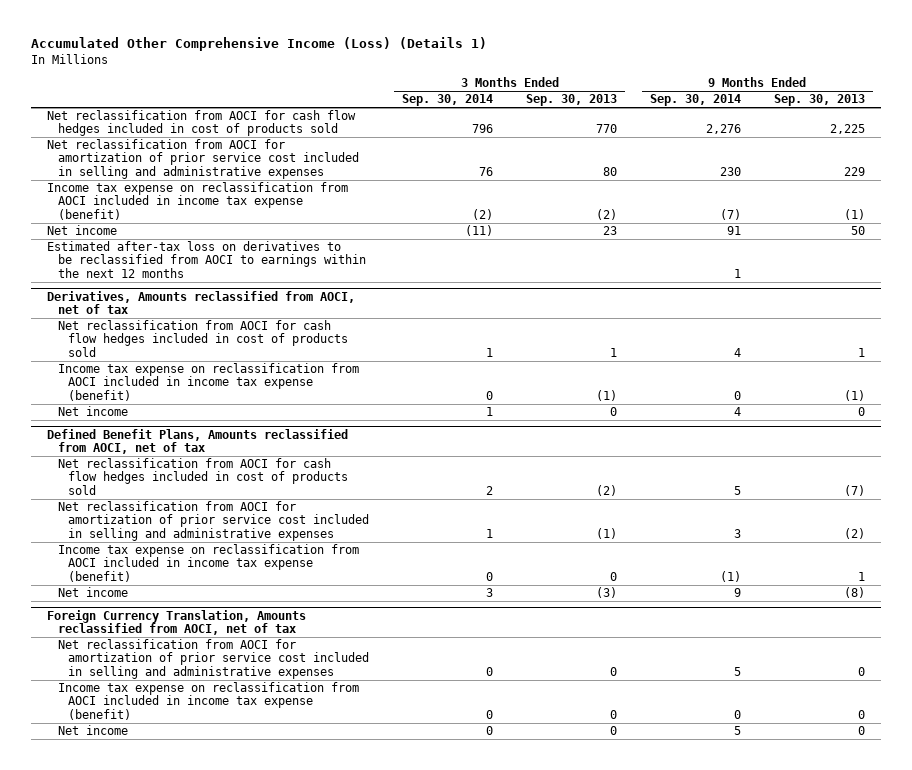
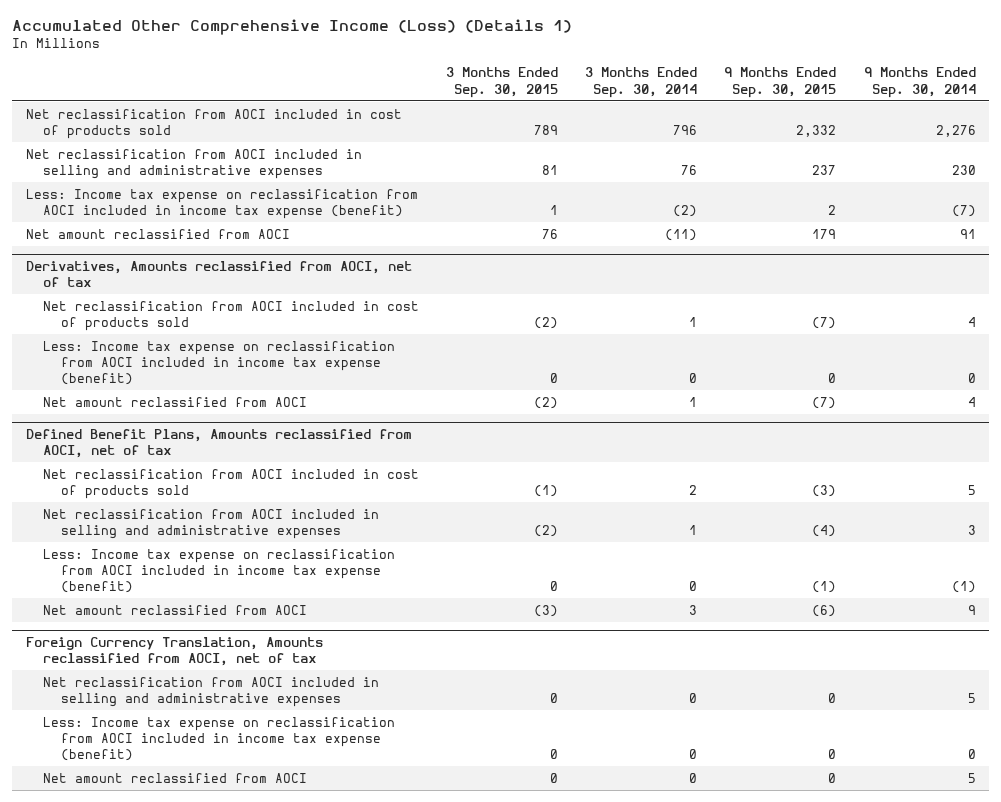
[525,94,617,107] Sep. 30, 2013 -> none
[773,94,865,107] Sep. 30, 2013 -> none
none -> [446,67,559,98] 3 Months Ended Sep. 30, 2015
none -> [724,67,837,98] 9 Months Ended Sep. 30, 2015
[47,241,366,278] Estimated after-tax loss on derivatives to be reclassified from AOCI to earnings within the next 12 months -> none
[47,110,357,137] Net reclassification from AOCI for cash flow hedges included in cost of products sold -> [25,108,402,139] Net reclassification from AOCI included in cost of products sold
[47,139,359,179] Net reclassification from AOCI for amortization of prior service cost included in selling and administrative expenses -> [25,148,362,179] Net reclassification from AOCI included in selling and administrative expenses
[47,182,349,220] Income tax expense on reclassification from AOCI included in income tax expense (benefit) -> [25,188,418,219] Less: Income tax expense on reclassification from AOCI included in income tax expense (benefit)
[47,225,118,236] Net income -> [25,228,290,239] Net amount reclassified from AOCI
[57,320,349,357] Net reclassification from AOCI for cash flow hedges included in cost of products sold -> [43,300,420,331] Net reclassification from AOCI included in cost of products sold
[57,363,359,401] Income tax expense on reclassification from AOCI included in income tax expense (benefit) -> [43,340,396,385] Less: Income tax expense on reclassification from AOCI included in income tax expense (benefit)
[57,406,128,417] Net income -> [43,396,308,407] Net amount reclassified from AOCI
[57,458,349,495] Net reclassification from AOCI for cash flow hedges included in cost of products sold -> [43,468,420,499] Net reclassification from AOCI included in cost of products sold
[57,501,370,541] Net reclassification from AOCI for amortization of prior service cost included in selling and administrative expenses -> [43,508,380,539] Net reclassification from AOCI included in selling and administrative expenses
[57,544,359,582] Income tax expense on reclassification from AOCI included in income tax expense (benefit) -> [43,548,396,593] Less: Income tax expense on reclassification from AOCI included in income tax expense (benefit)
[57,587,128,598] Net income -> [43,604,308,615] Net amount reclassified from AOCI
[57,639,370,679] Net reclassification from AOCI for amortization of prior service cost included in selling and administrative expenses -> [43,676,380,707] Net reclassification from AOCI included in selling and administrative expenses
[57,682,359,720] Income tax expense on reclassification from AOCI included in income tax expense (benefit) -> [43,716,396,761] Less: Income tax expense on reclassification from AOCI included in income tax expense (benefit)
[57,725,128,736] Net income -> [43,772,308,783] Net amount reclassified from AOCI

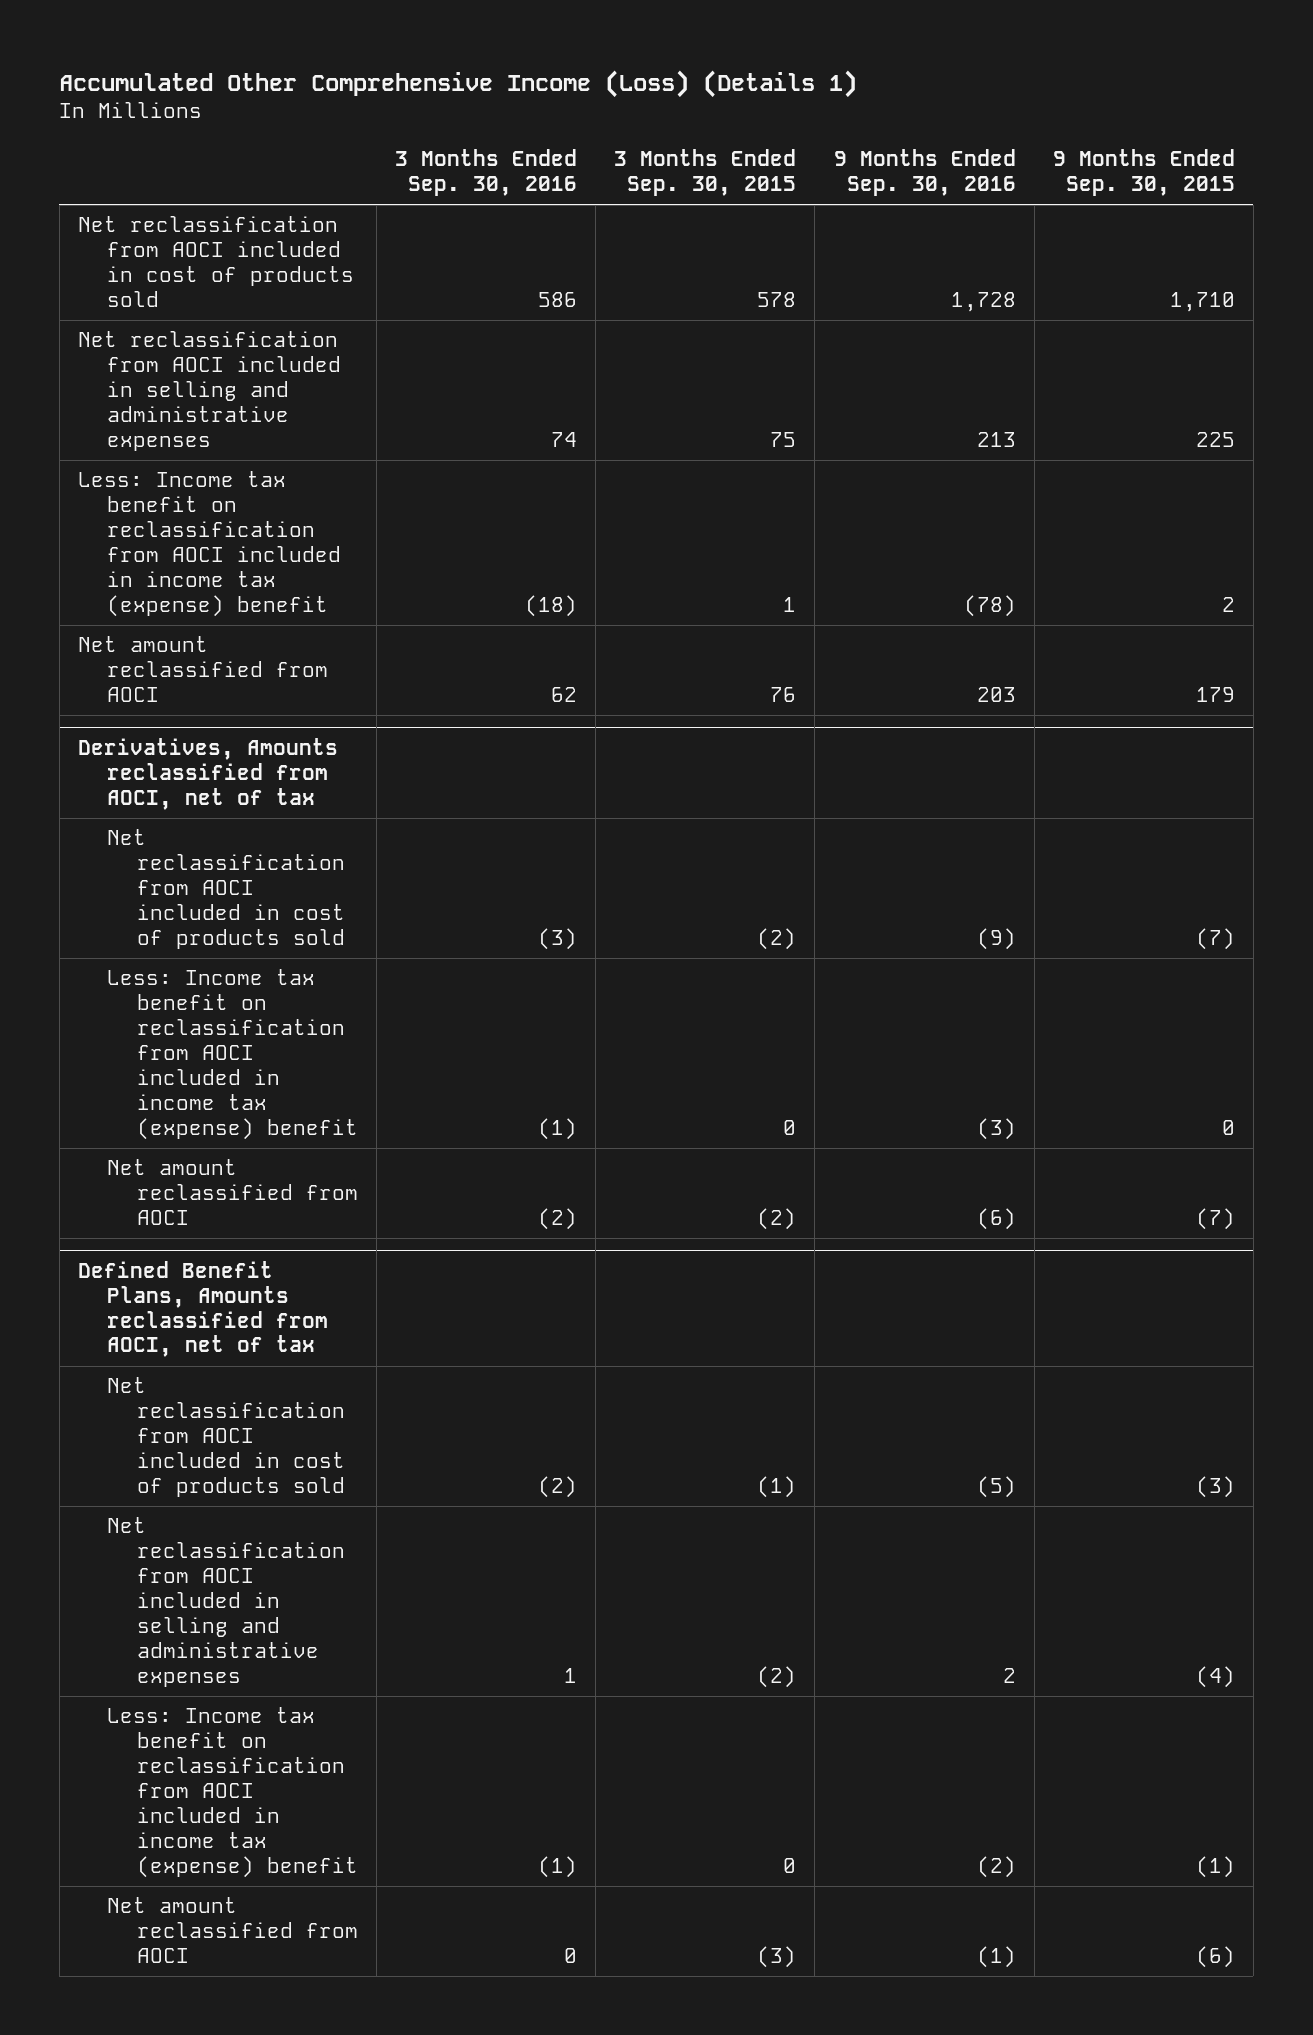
[585,67,698,98] 3 Months Ended Sep. 30, 2014 -> none
[863,67,976,98] 9 Months Ended Sep. 30, 2014 -> none
none -> [394,149,577,197] 3 Months Ended Sep. 30, 2016
none -> [833,149,1016,197] 9 Months Ended Sep. 30, 2016
[534,124,559,135] 789 -> [757,292,797,308] 578
[796,124,837,137] 2,332 -> [1169,292,1235,313] 1,710
[542,164,559,175] 81 -> [770,431,797,447] 75
[812,164,837,175] 237 -> [1195,431,1235,447] 225
[25,188,418,219] Less: Income tax expense on reclassification from AOCI included in income tax expense (benefit) -> [77,471,342,617] Less: Income tax benefit on reclassification from AOCI included in income tax (expense) benefit
[43,340,396,385] Less: Income tax expense on reclassification from AOCI included in income tax expense (benefit) -> [107,969,358,1140] Less: Income tax benefit on reclassification from AOCI included in income tax (expense) benefit
[43,548,396,593] Less: Income tax expense on reclassification from AOCI included in income tax expense (benefit) -> [107,1707,358,1878] Less: Income tax benefit on reclassification from AOCI included in income tax (expense) benefit
[25,636,323,666] Foreign Currency Translation, Amounts reclassified from AOCI, net of tax -> none
[43,676,380,707] Net reclassification from AOCI included in selling and administrative expenses -> none
[43,716,396,761] Less: Income tax expense on reclassification from AOCI included in income tax expense (benefit) -> none
[43,772,308,783] Net amount reclassified from AOCI -> none

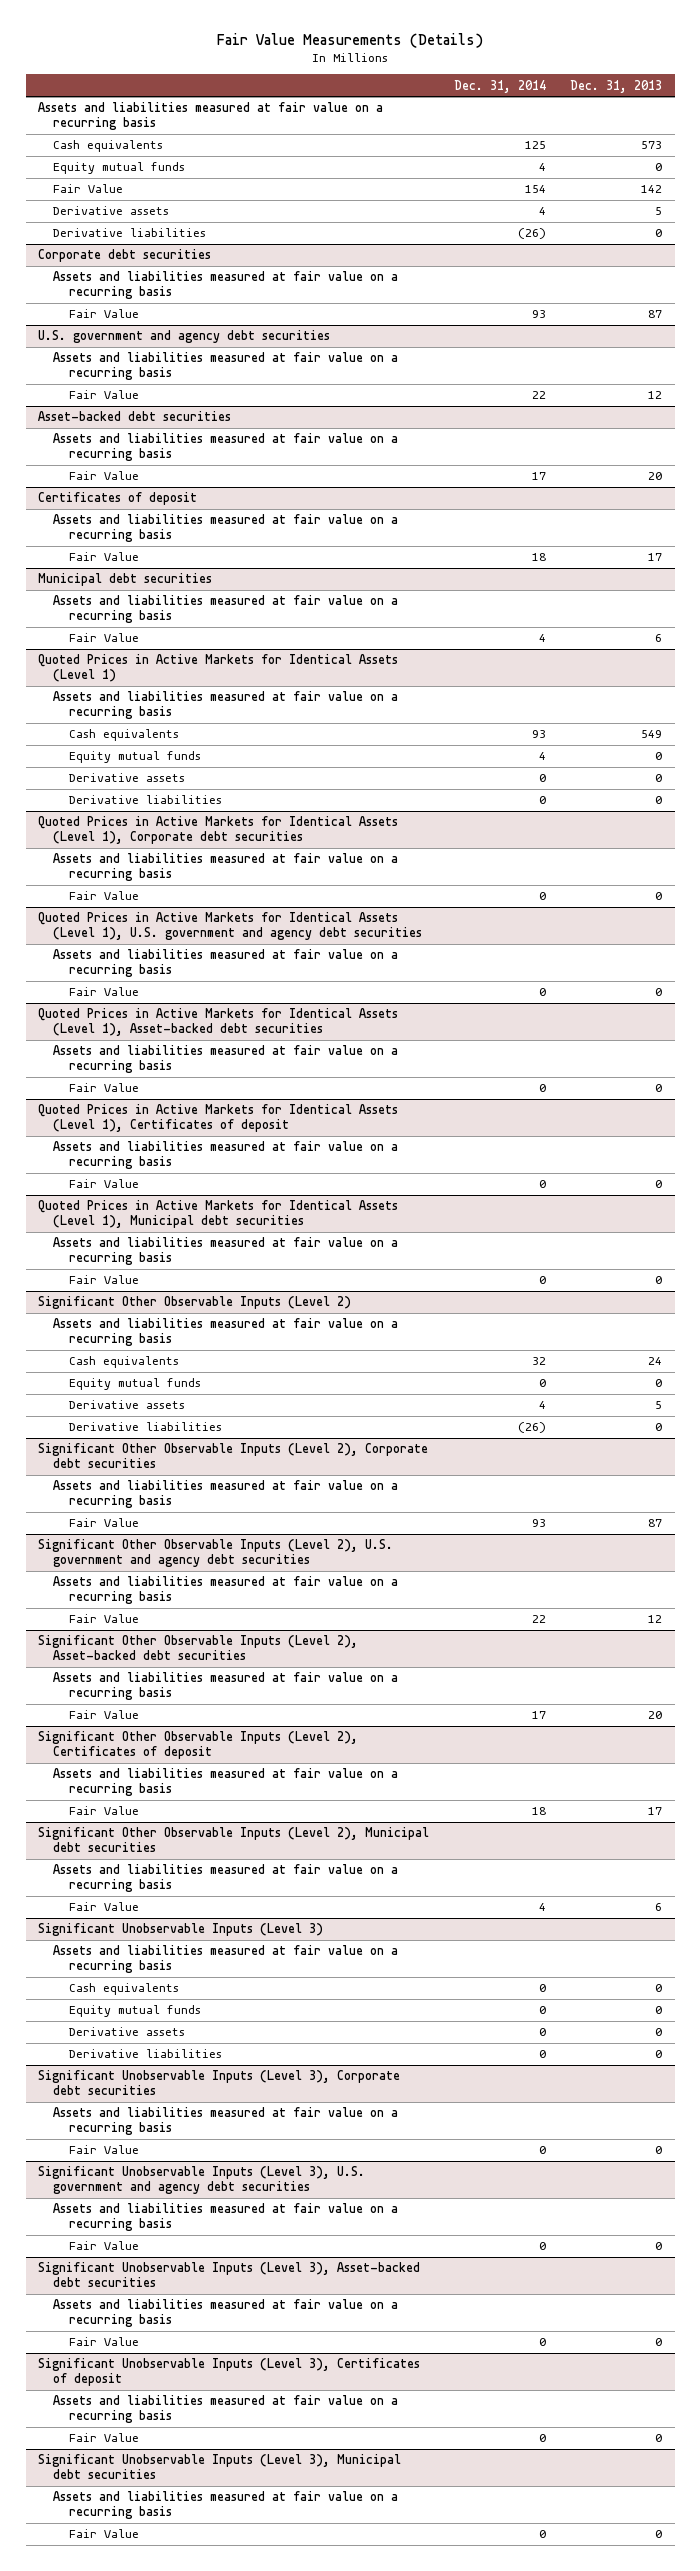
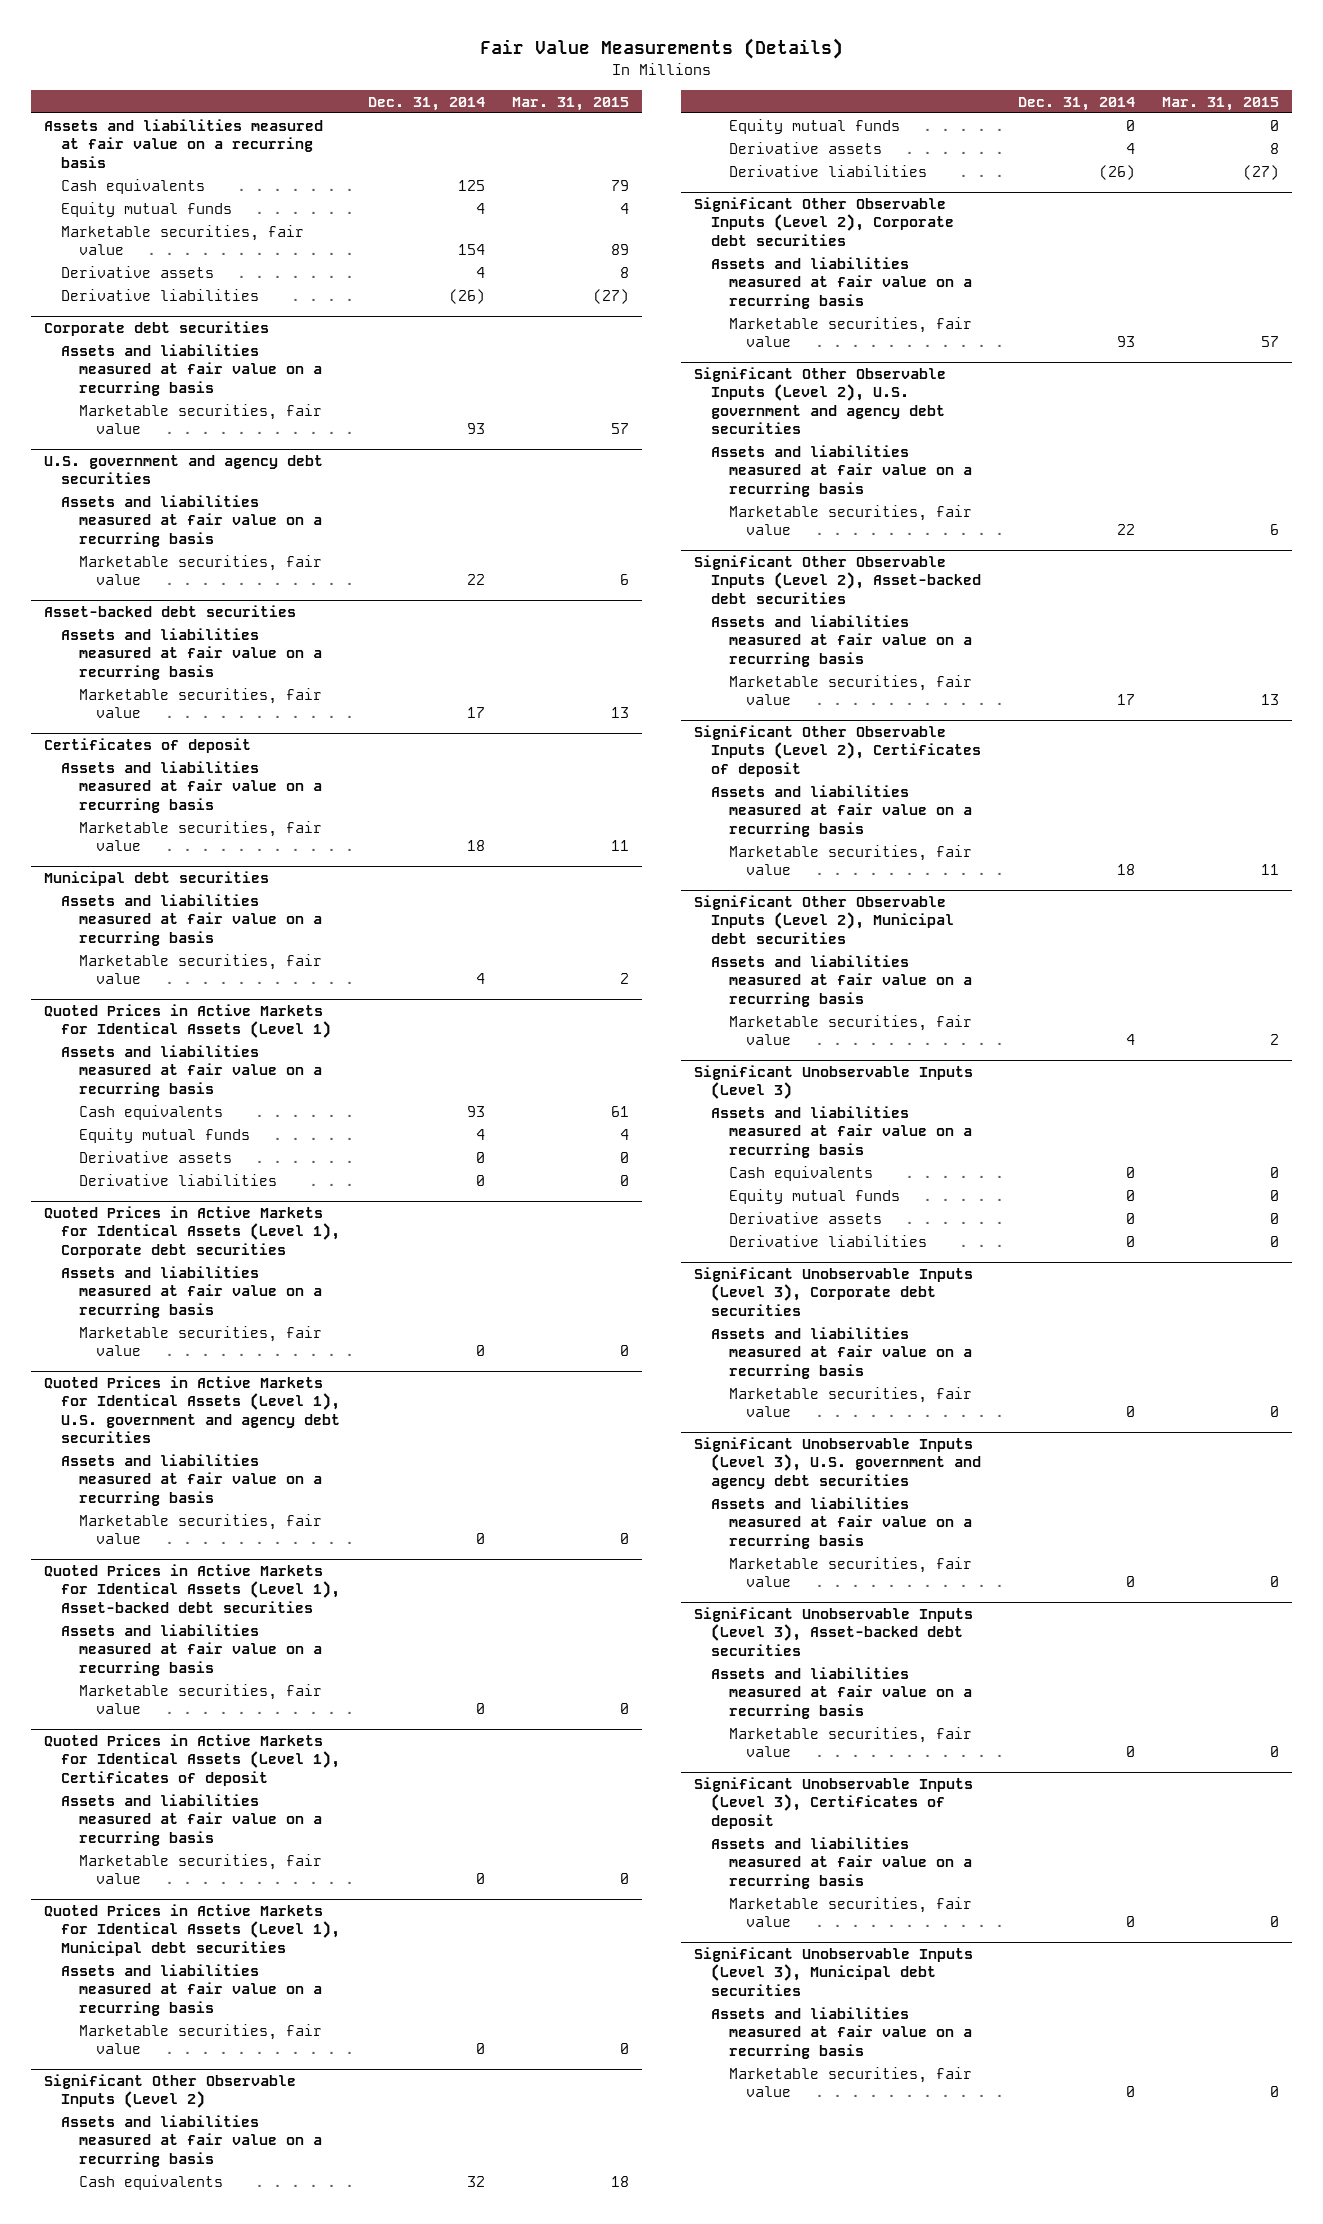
[570,79,663,93] Dec. 31, 2013 -> none
none -> [511,96,629,111] Mar. 31, 2015
[53,184,124,194] Fair Value -> [61,224,305,256] Marketable securities, fair value
[68,309,139,319] Fair Value -> [78,403,322,435] Marketable securities, fair value
[68,390,139,400] Fair Value -> [78,554,322,586] Marketable securities, fair value
[68,471,139,481] Fair Value -> [78,687,322,719] Marketable securities, fair value
[68,552,139,562] Fair Value -> [78,820,322,852] Marketable securities, fair value
[68,633,139,643] Fair Value -> [78,953,322,985] Marketable securities, fair value
[68,891,139,901] Fair Value -> [78,1325,322,1357] Marketable securities, fair value
[68,987,139,997] Fair Value -> [78,1513,322,1545] Marketable securities, fair value
[68,1083,139,1093] Fair Value -> [78,1683,322,1715] Marketable securities, fair value
[68,1179,139,1189] Fair Value -> [78,1853,322,1885] Marketable securities, fair value
[68,1275,139,1285] Fair Value -> [78,2023,322,2055] Marketable securities, fair value
[68,1518,139,1528] Fair Value -> [728,316,972,348] Marketable securities, fair value
[68,1614,139,1624] Fair Value -> [728,504,972,536] Marketable securities, fair value
[68,1710,139,1720] Fair Value -> [728,674,972,706] Marketable securities, fair value
[68,1806,139,1816] Fair Value -> [728,844,972,876] Marketable securities, fair value
[68,1902,139,1912] Fair Value -> [728,1014,972,1046] Marketable securities, fair value
[68,2145,139,2155] Fair Value -> [728,1386,972,1418] Marketable securities, fair value
[68,2241,139,2251] Fair Value -> [728,1556,972,1588] Marketable securities, fair value
[68,2337,139,2347] Fair Value -> [728,1726,972,1758] Marketable securities, fair value
[68,2433,139,2443] Fair Value -> [728,1896,972,1928] Marketable securities, fair value
[68,2529,139,2539] Fair Value -> [728,2066,972,2098] Marketable securities, fair value

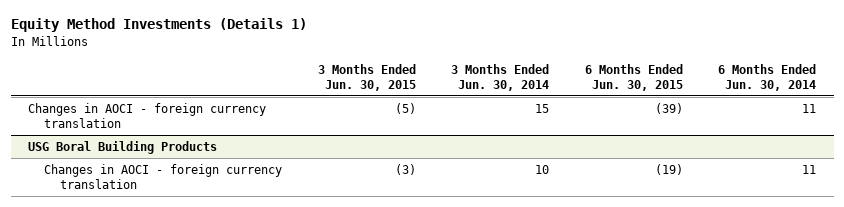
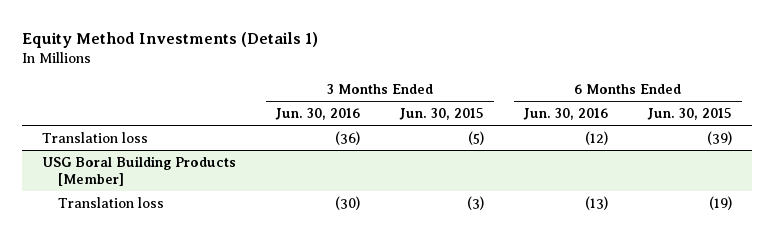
[451,64,550,91] 3 Months Ended Jun. 30, 2014 -> none
[718,64,817,91] 6 Months Ended Jun. 30, 2014 -> none
none -> [275,108,361,121] Jun. 30, 2016
none -> [523,108,609,121] Jun. 30, 2016
[28,103,267,128] Changes in AOCI - foreign currency translation -> [42,131,149,143] Translation loss
[28,141,218,155] USG Boral Building Products -> [42,155,237,186] USG Boral Building Products [Member]
[44,164,283,189] Changes in AOCI - foreign currency translation -> [57,196,164,208] Translation loss

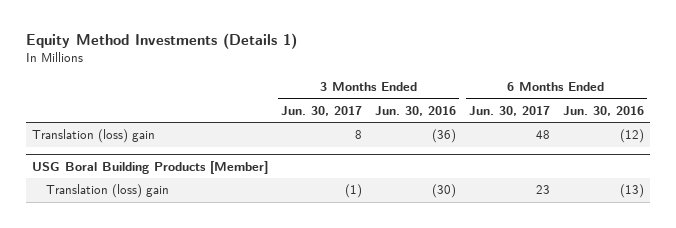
[399,108,485,121] Jun. 30, 2015 -> none
[647,108,733,121] Jun. 30, 2015 -> none
none -> [281,105,363,116] Jun. 30, 2017
none -> [468,105,550,116] Jun. 30, 2017
[42,131,149,143] Translation loss -> [32,129,156,144] Translation (loss) gain
[57,196,164,208] Translation loss -> [45,184,169,199] Translation (loss) gain

